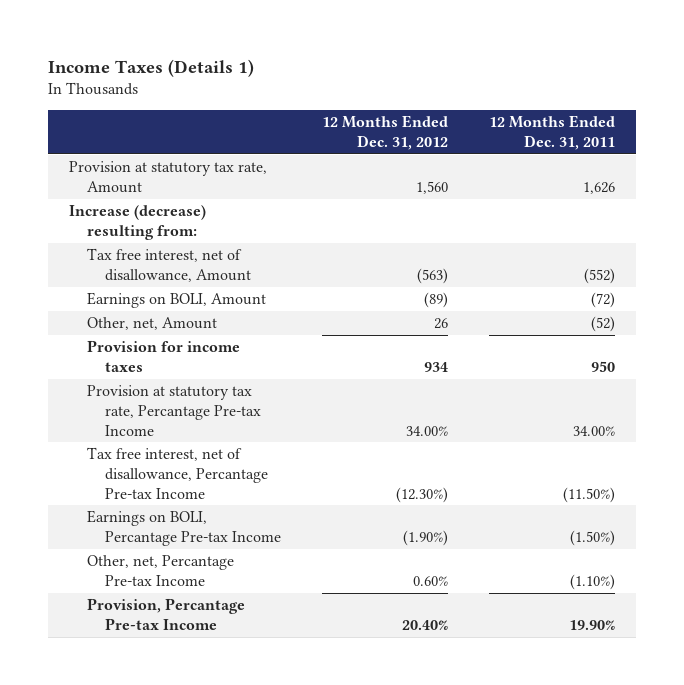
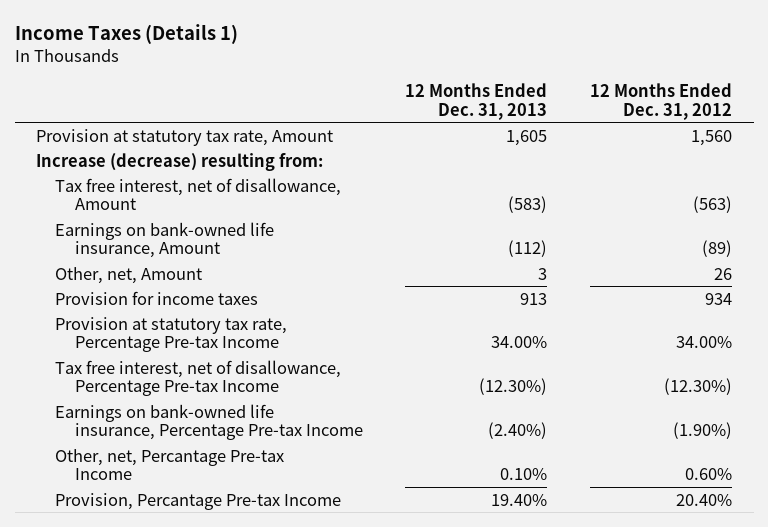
[489,115,616,151] 12 Months Ended Dec. 31, 2011 -> none
none -> [405,82,548,120] 12 Months Ended Dec. 31, 2013
[86,292,266,309] Earnings on BOLI, Amount -> [55,221,275,259] Earnings on bank-owned life insurance, Amount
[86,385,261,436] Provision at statutory tax rate, Percantage Pre-tax Income -> [55,316,288,353] Provision at statutory tax rate, Percentage Pre-tax Income
[86,447,268,499] Tax free interest, net of disallowance, Percantage Pre-tax Income -> [55,359,342,397] Tax free interest, net of disallowance, Percentage Pre-tax Income
[86,510,281,546] Earnings on BOLI, Percantage Pre-tax Income -> [55,403,363,441] Earnings on bank-owned life insurance, Percentage Pre-tax Income

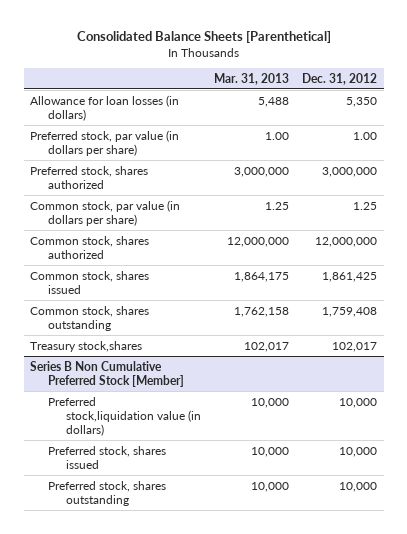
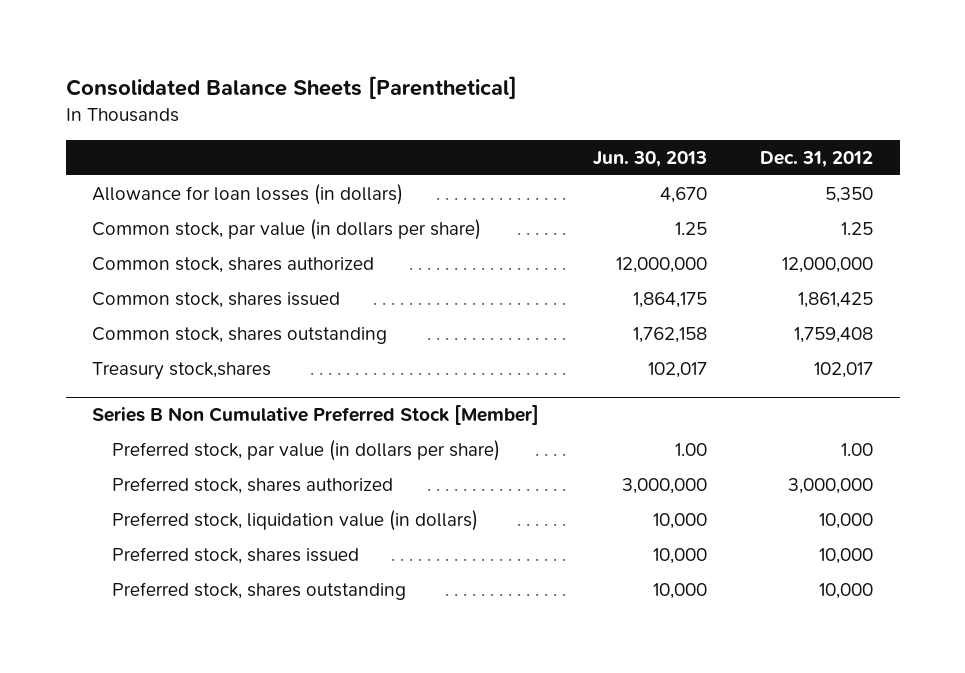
[213,72,289,85] Mar. 31, 2013 -> none
none -> [592,151,707,168] Jun. 30, 2013
[30,129,180,156] Preferred stock, par value (in dollars per share) -> none
[30,165,149,189] Preferred stock, shares authorized -> none
none -> [112,439,501,461] Preferred stock, par value (in dollars per share)
none -> [112,476,394,494] Preferred stock, shares authorized
[47,396,201,437] Preferred stock,liquidation value (in dollars) -> [112,509,479,531] Preferred stock, liquidation value (in dollars)

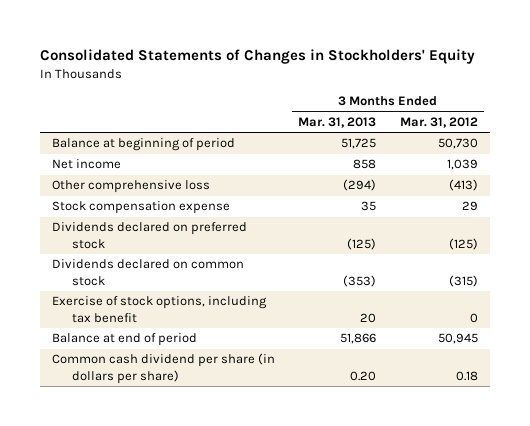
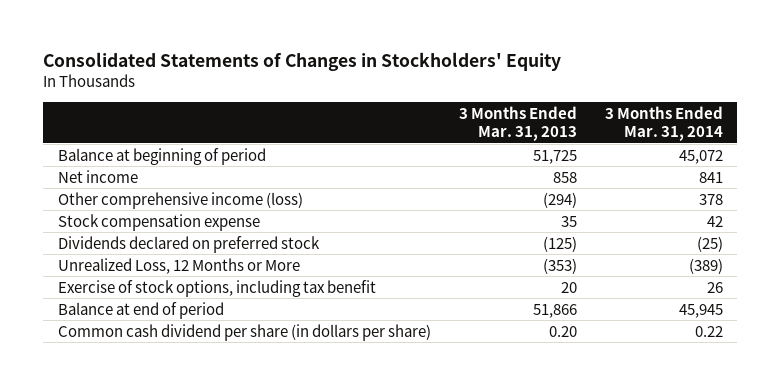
[400,116,479,128] Mar. 31, 2012 -> none
none -> [605,105,724,141] 3 Months Ended Mar. 31, 2014
[51,180,210,194] Other comprehensive loss -> [57,191,303,209] Other comprehensive income (loss)
[51,259,244,286] Dividends declared on common stock -> [57,257,300,274] Unrealized Loss, 12 Months or More

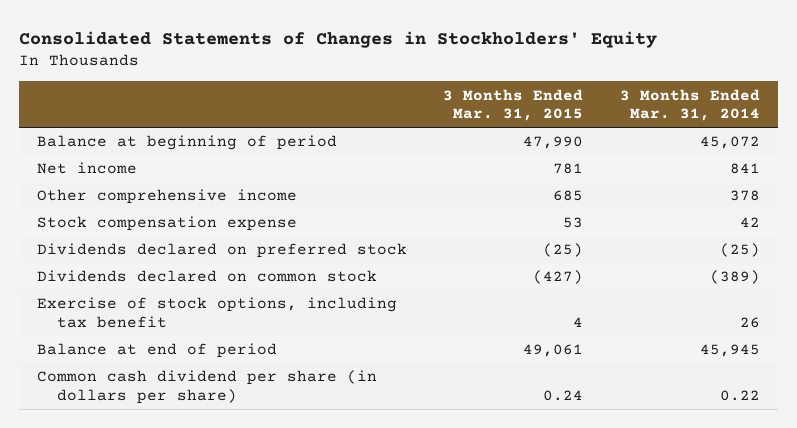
[458,105,577,141] 3 Months Ended Mar. 31, 2013 -> none
none -> [443,88,584,122] 3 Months Ended Mar. 31, 2015
[57,191,303,209] Other comprehensive income (loss) -> [37,189,298,205] Other comprehensive income
[57,257,300,274] Unrealized Loss, 12 Months or More -> [37,270,378,283] Dividends declared on common stock

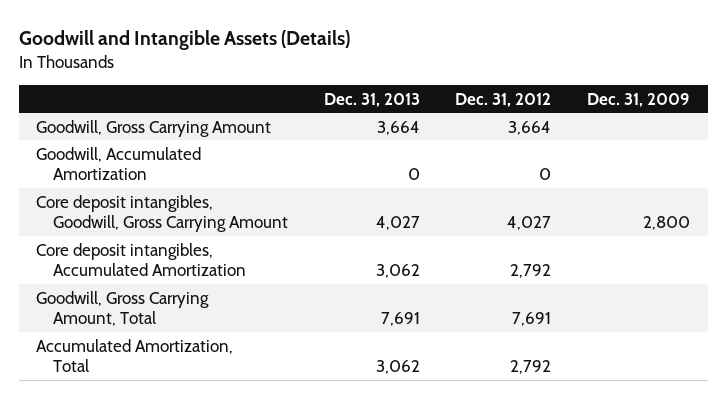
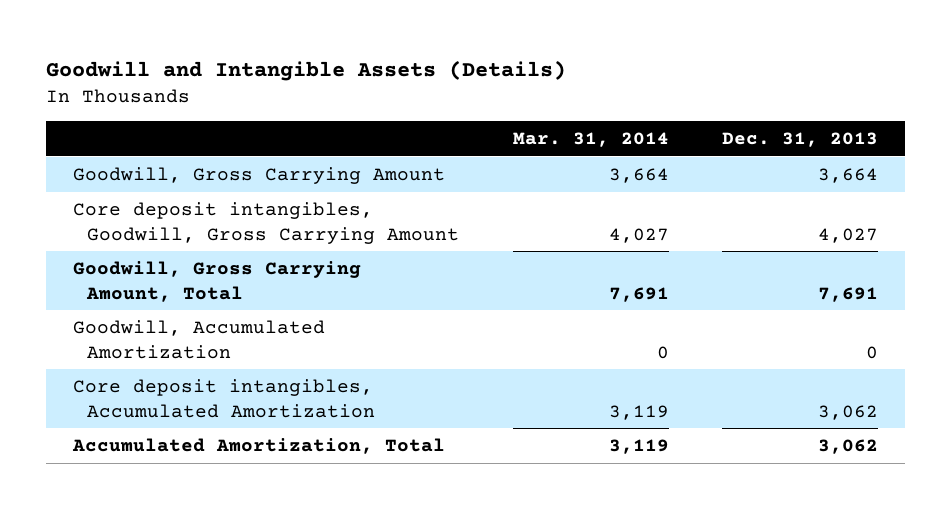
[455,92,552,107] Dec. 31, 2012 -> none
[587,92,691,107] Dec. 31, 2009 -> none
none -> [512,132,669,148] Mar. 31, 2014
[36,146,202,181] Goodwill, Accumulated Amortization -> [72,319,325,359] Goodwill, Accumulated Amortization
[36,242,247,277] Core deposit intangibles, Accumulated Amortization -> [72,378,375,418] Core deposit intangibles, Accumulated Amortization

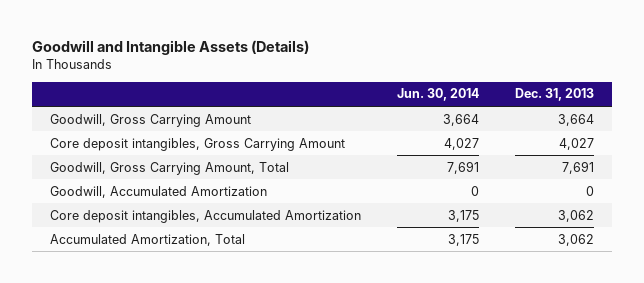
[512,132,669,148] Mar. 31, 2014 -> none
none -> [396,88,479,102] Jun. 30, 2014
[72,201,459,244] Core deposit intangibles, Goodwill, Gross Carrying Amount -> [50,137,346,151] Core deposit intangibles, Gross Carrying Amount

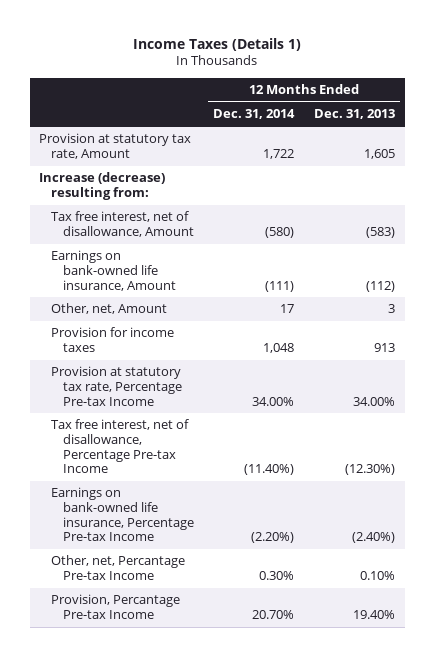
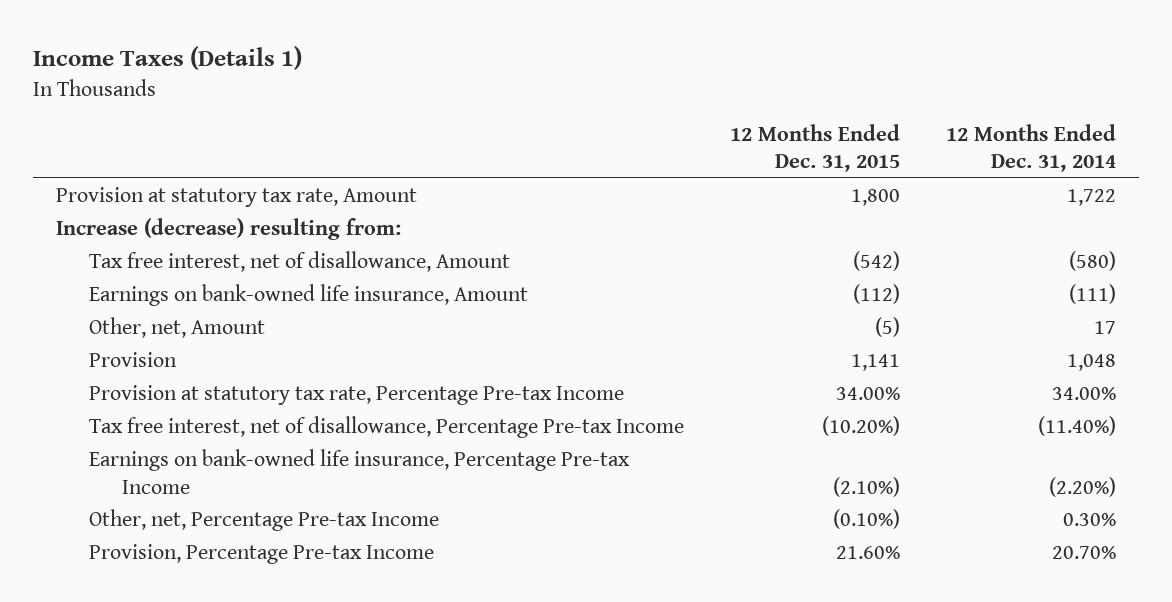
[313,109,395,120] Dec. 31, 2013 -> none
none -> [729,123,900,173] 12 Months Ended Dec. 31, 2015
[51,327,175,353] Provision for income taxes -> [89,352,178,368] Provision
[51,555,186,581] Other, net, Percantage Pre-tax Income -> [89,509,440,532] Other, net, Percentage Pre-tax Income
[51,594,181,620] Provision, Percantage Pre-tax Income -> [89,544,435,565] Provision, Percentage Pre-tax Income

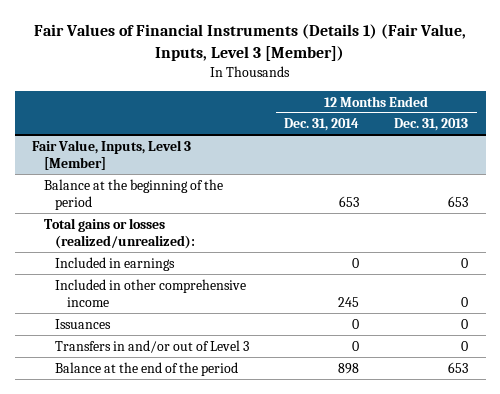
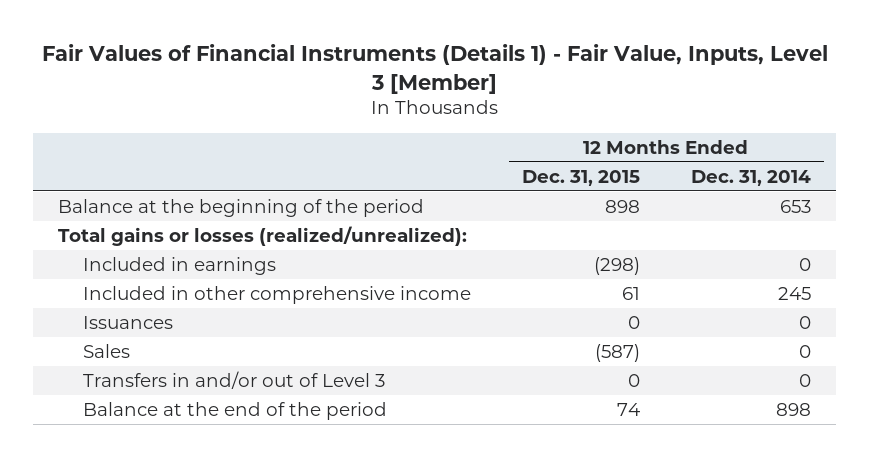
[34,24,467,62] Fair Values of Financial Instruments (Details 1) (Fair Value, Inputs, Level 3 [Member]) -> [41,44,828,94] Fair Values of Financial Instruments (Details 1) - Fair Value, Inputs, Level 3 [Member]
[394,118,469,132] Dec. 31, 2013 -> none
none -> [521,169,640,186] Dec. 31, 2015
[32,139,192,170] Fair Value, Inputs, Level 3 [Member] -> none
none -> [82,343,130,358] Sales

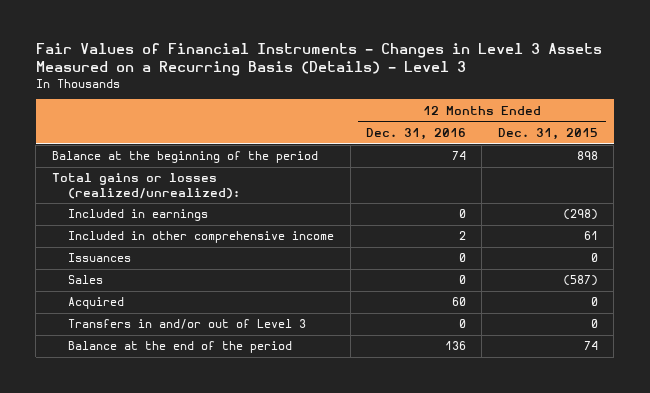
[41,44,828,94] Fair Values of Financial Instruments (Details 1) - Fair Value, Inputs, Level 3 [Member] -> [35,42,602,77] Fair Values of Financial Instruments - Changes in Level 3 Assets Measured on a Recurring Basis (Details) - Level 3
[690,169,811,186] Dec. 31, 2014 -> none
none -> [365,127,466,140] Dec. 31, 2016
none -> [68,297,125,310] Acquired

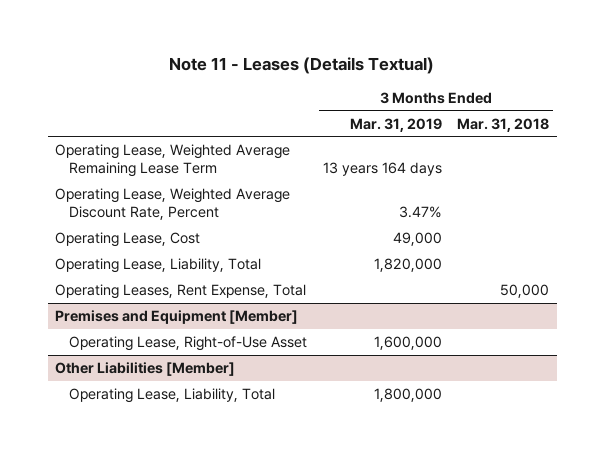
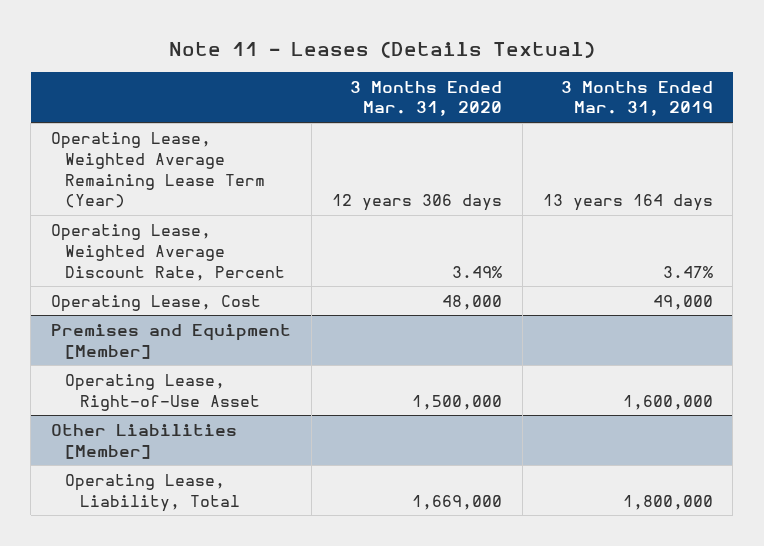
[457,117,550,132] Mar. 31, 2018 -> none
none -> [349,80,502,117] 3 Months Ended Mar. 31, 2020
[55,143,291,178] Operating Lease, Weighted Average Remaining Lease Term -> [51,131,266,209] Operating Lease, Weighted Average Remaining Lease Term (Year)
[55,257,262,273] Operating Lease, Liability, Total -> none
[55,283,307,299] Operating Leases, Rent Expense, Total -> none

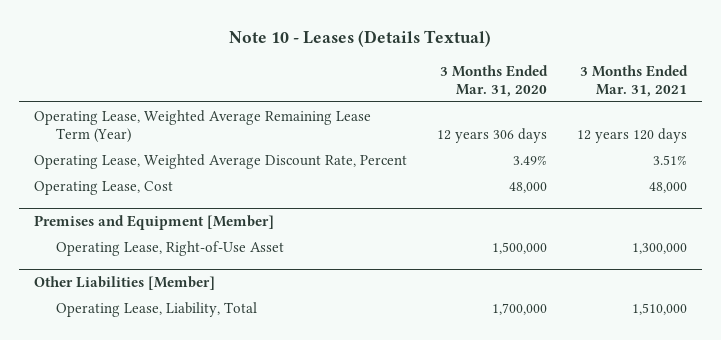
[168,40,595,58] Note 11 - Leases (Details Textual) -> [229,29,492,47] Note 10 - Leases (Details Textual)
[560,80,713,117] 3 Months Ended Mar. 31, 2019 -> none
none -> [579,64,688,98] 3 Months Ended Mar. 31, 2021
[411,494,502,510] 1,669,000 -> [491,302,547,315] 1,700,000

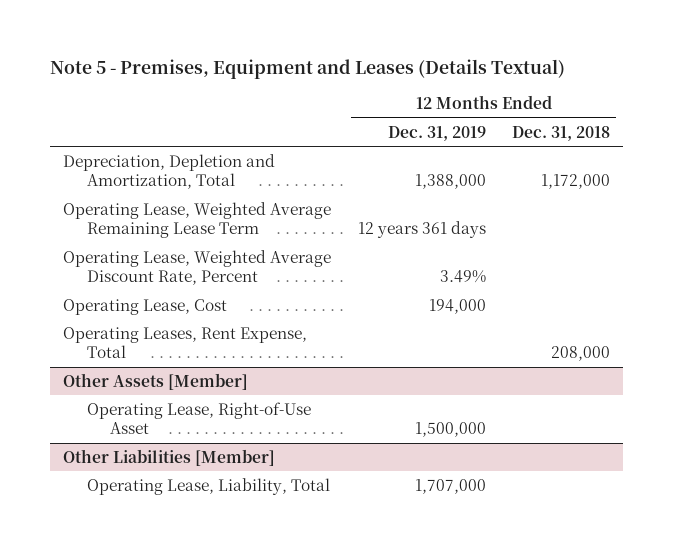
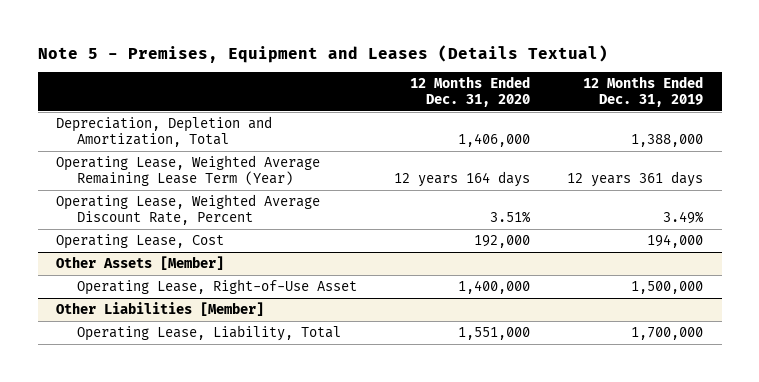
[511,125,610,141] Dec. 31, 2018 -> none
none -> [409,75,530,107] 12 Months Ended Dec. 31, 2020
[63,201,332,239] Operating Lease, Weighted Average Remaining Lease Term -> [56,155,321,187] Operating Lease, Weighted Average Remaining Lease Term (Year)
[63,326,308,359] Operating Leases, Rent Expense, Total -> none
[414,478,486,494] 1,707,000 -> [630,327,703,341] 1,700,000

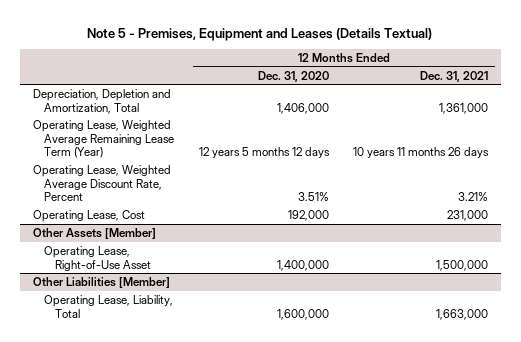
[582,75,703,107] 12 Months Ended Dec. 31, 2019 -> none
none -> [420,70,489,82] Dec. 31, 2021
[393,171,530,188] 12 years 164 days -> [198,147,330,159] 12 years 5 months 12 days
[457,327,530,341] 1,551,000 -> [276,308,329,320] 1,600,000

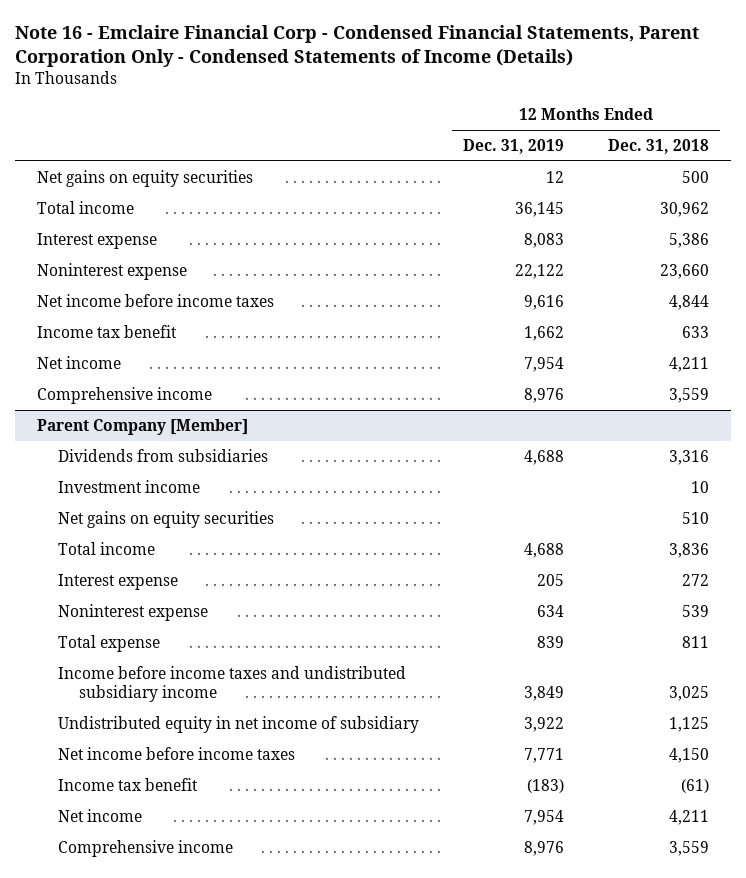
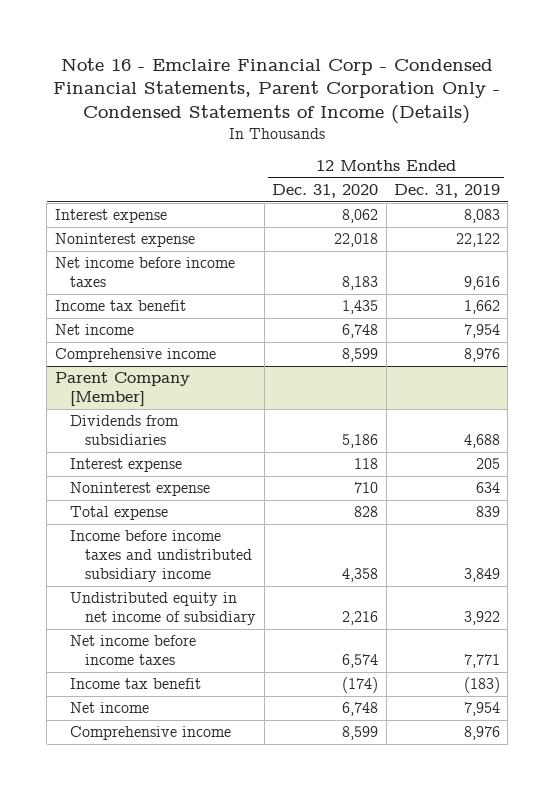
[608,139,710,155] Dec. 31, 2018 -> none
none -> [272,184,379,199] Dec. 31, 2020
[36,169,253,187] Net gains on equity securities -> none
[36,200,134,214] Total income -> none
[57,479,200,493] Investment income -> none
[57,510,274,528] Net gains on equity securities -> none
[57,541,155,555] Total income -> none

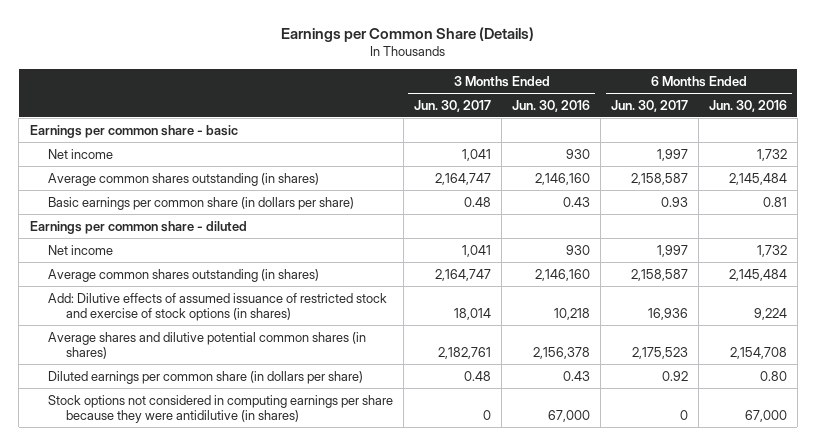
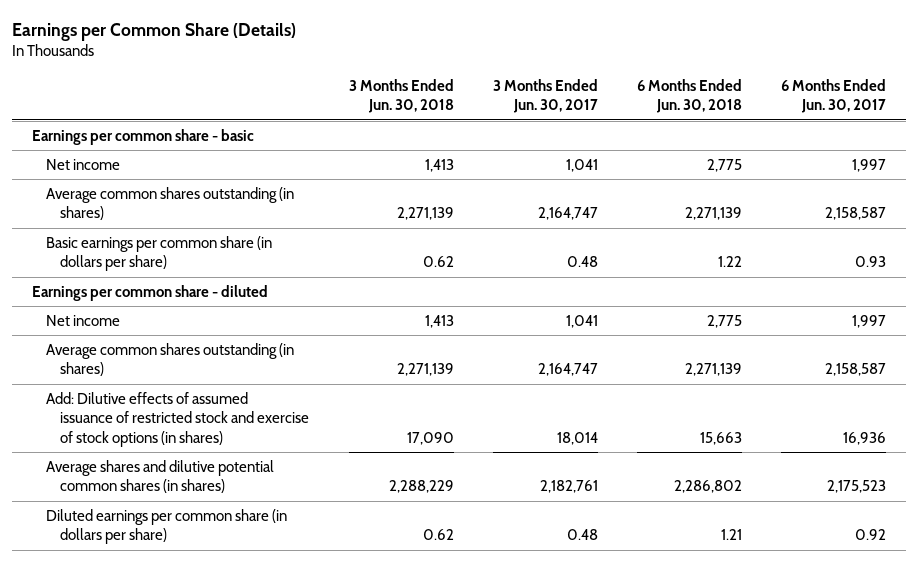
[511,99,590,112] Jun. 30, 2016 -> none
[708,99,787,112] Jun. 30, 2016 -> none
none -> [348,79,454,114] 3 Months Ended Jun. 30, 2018
none -> [637,79,743,114] 6 Months Ended Jun. 30, 2018
[47,394,393,423] Stock options not considered in computing earnings per share because they were antidilutive (in shares) -> none

